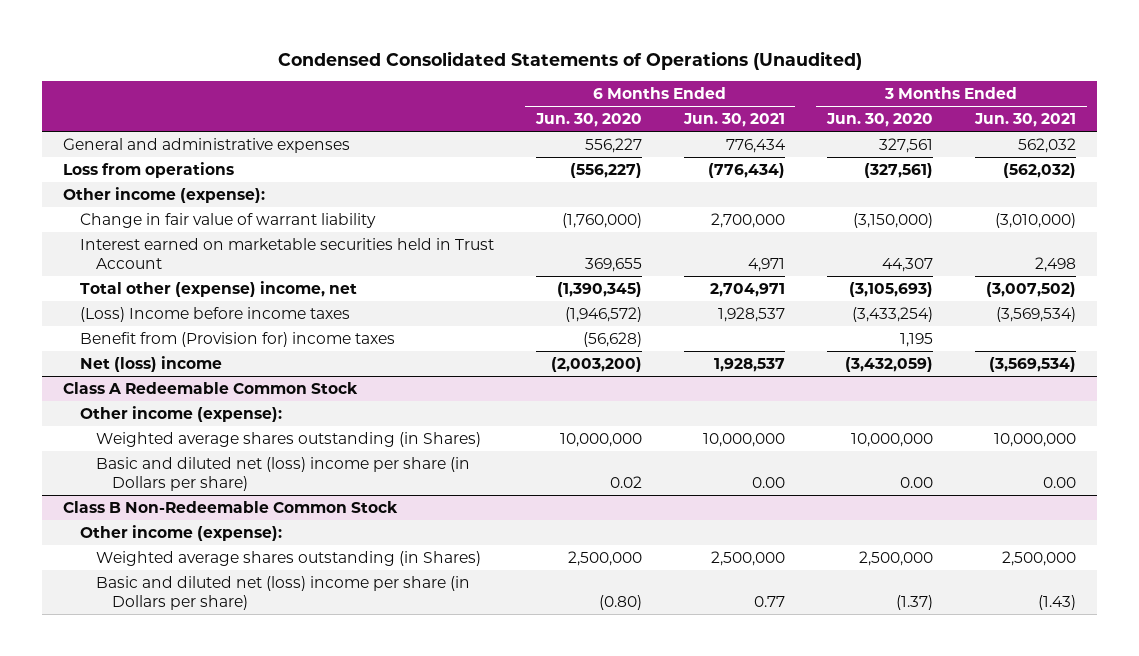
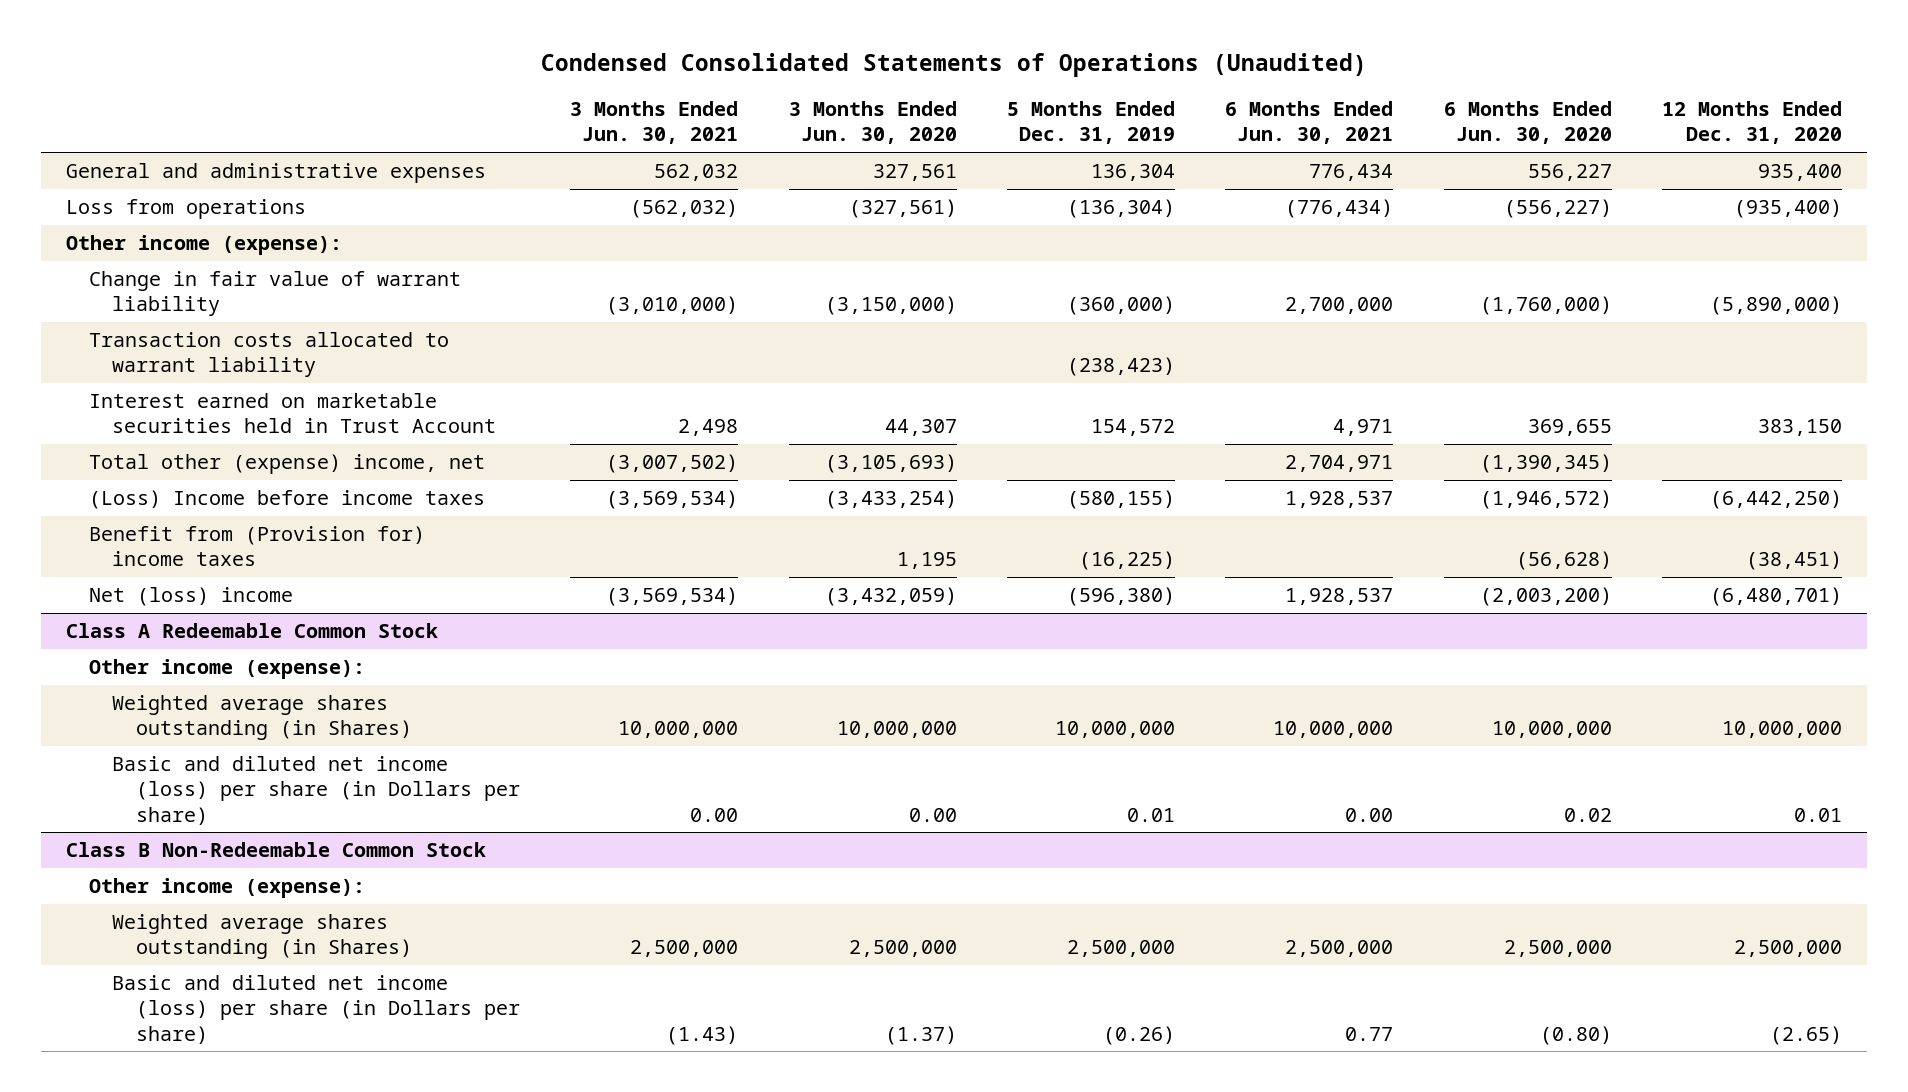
none -> [1006,101,1175,145] 5 Months Ended Dec. 31, 2019
none -> [1662,101,1843,145] 12 Months Ended Dec. 31, 2020
none -> [89,331,450,378] Transaction costs allocated to warrant liability
[96,456,471,492] Basic and diluted net (loss) income per share (in Dollars per share) -> [112,755,520,825] Basic and diluted net income (loss) per share (in Dollars per share)
[96,575,471,611] Basic and diluted net (loss) income per share (in Dollars per share) -> [112,974,520,1044] Basic and diluted net income (loss) per share (in Dollars per share)

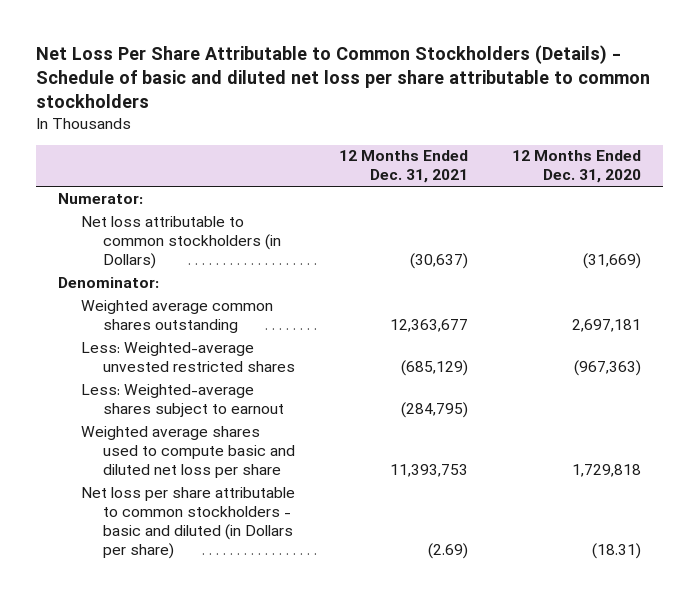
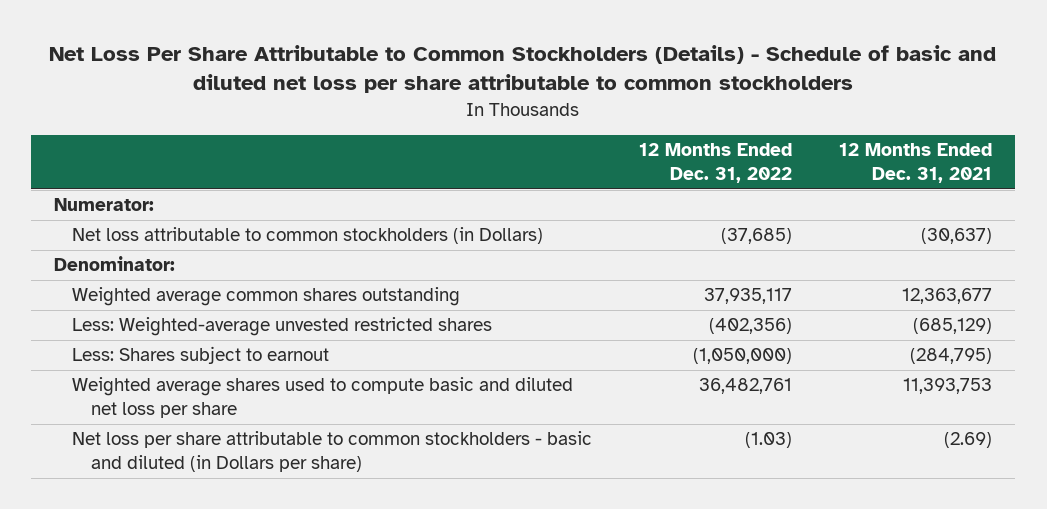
[512,150,642,184] 12 Months Ended Dec. 31, 2020 -> none
none -> [639,143,793,184] 12 Months Ended Dec. 31, 2022
[80,383,284,417] Less: Weighted-average shares subject to earnout -> [72,346,330,365] Less: Shares subject to earnout

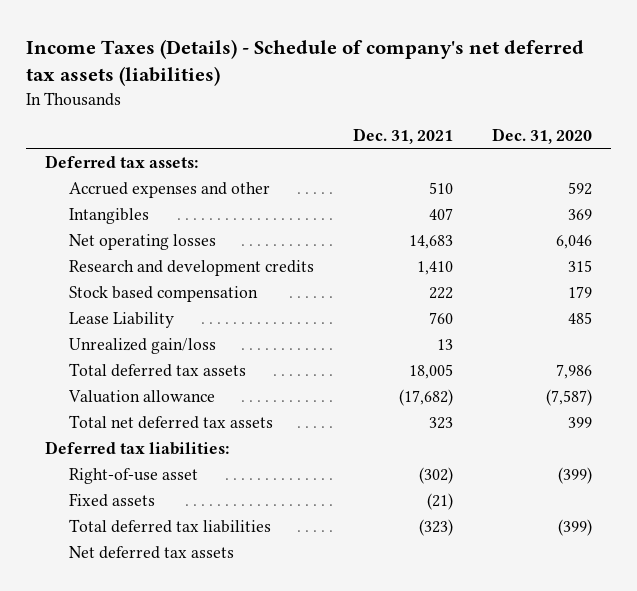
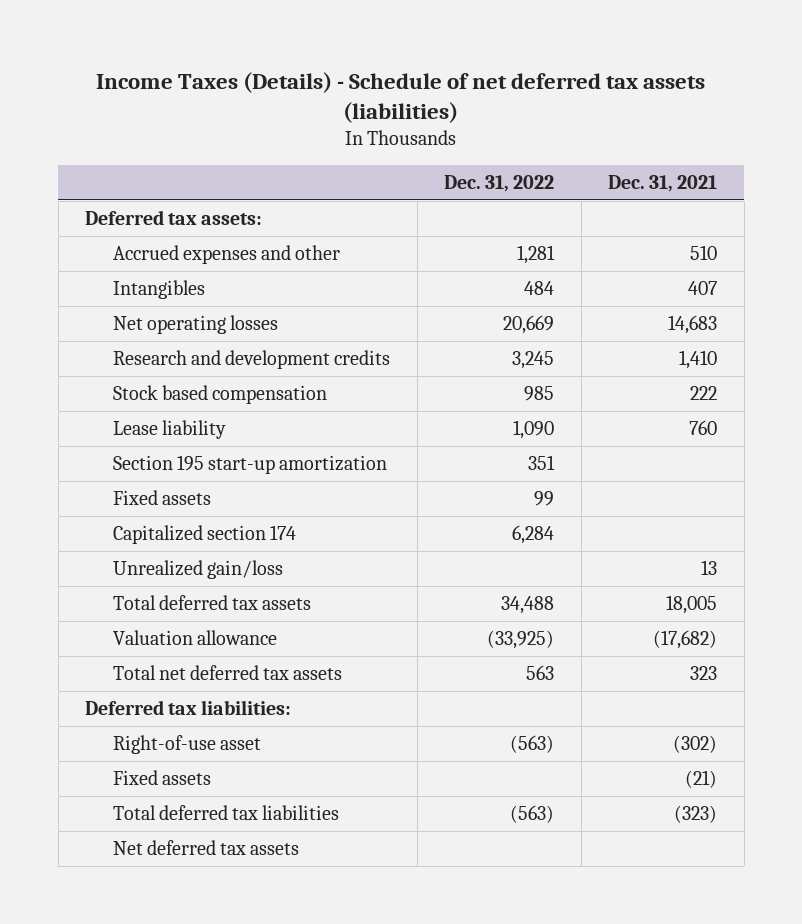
[26,38,585,86] Income Taxes (Details) - Schedule of company's net deferred tax assets (liabilities) -> [96,71,706,124] Income Taxes (Details) - Schedule of net deferred tax assets (liabilities)
[491,127,592,144] Dec. 31, 2020 -> none
none -> [444,174,555,192] Dec. 31, 2022
[69,311,175,328] Lease Liability -> [113,419,227,439] Lease liability
none -> [113,454,388,474] Section 195 start-up amortization
none -> [113,489,212,505] Fixed assets
none -> [113,524,297,544] Capitalized section 174

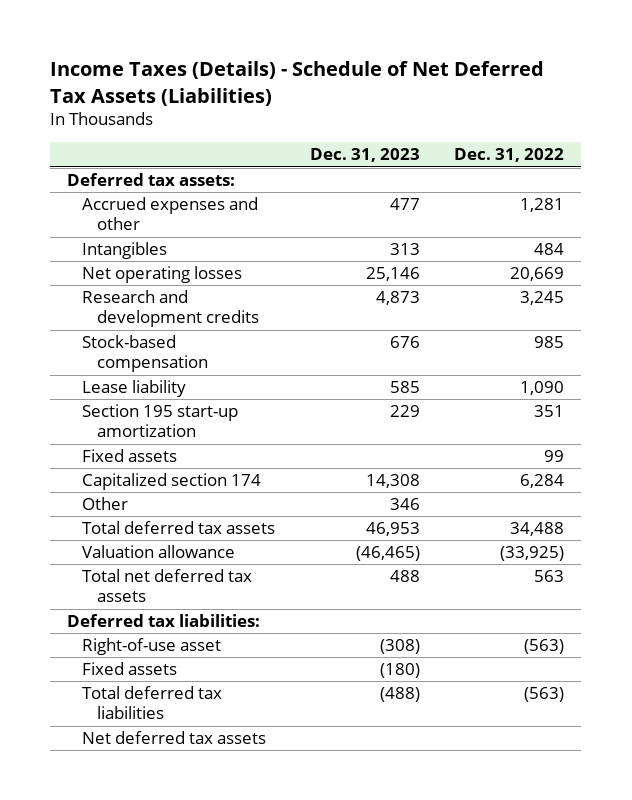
[96,71,706,124] Income Taxes (Details) - Schedule of net deferred tax assets (liabilities) -> [50,61,545,106] Income Taxes (Details) - Schedule of Net Deferred Tax Assets (Liabilities)
[608,174,718,192] Dec. 31, 2021 -> none
none -> [309,148,420,163] Dec. 31, 2023
[113,384,328,404] Stock based compensation -> [82,335,208,373] Stock-based compensation
[113,559,284,579] Unrealized gain/loss -> none
none -> [82,497,129,511] Other

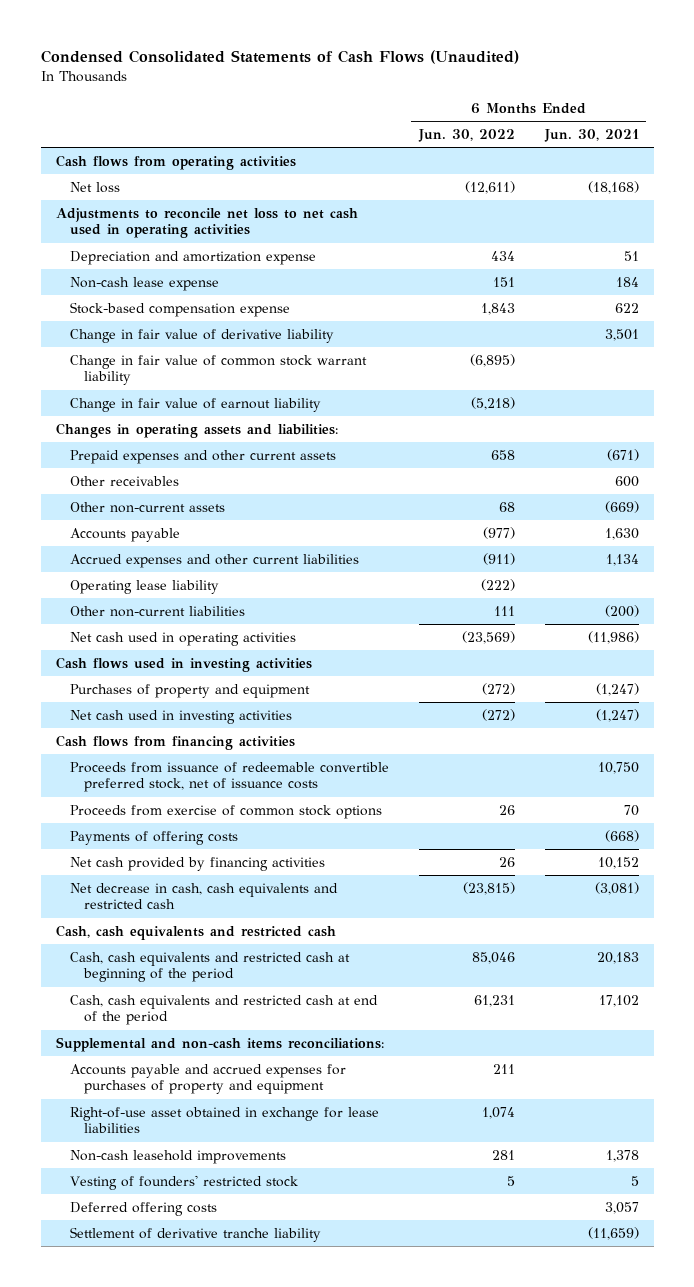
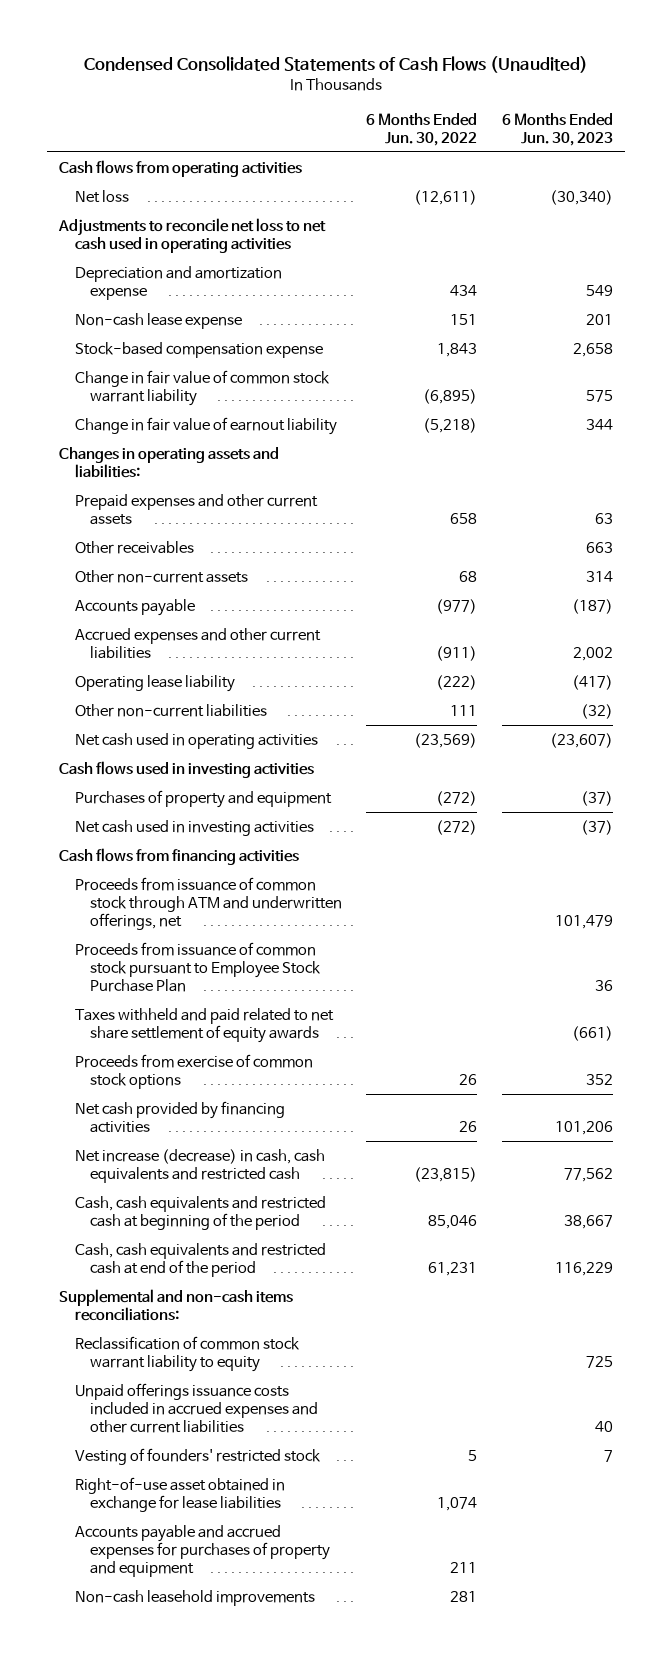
[543,129,639,143] Jun. 30, 2021 -> none
none -> [501,112,613,146] 6 Months Ended Jun. 30, 2023
[69,328,334,343] Change in fair value of derivative liability -> none
[69,761,389,793] Proceeds from issuance of redeemable convertible preferred stock, net of issuance costs -> none
none -> [74,876,343,931] Proceeds from issuance of common stock through ATM and underwritten offerings, net
none -> [74,941,322,993] Proceeds from issuance of common stock pursuant to Employee Stock Purchase Plan
none -> [74,1007,334,1043] Taxes withheld and paid related to net share settlement of equity awards
[69,830,238,845] Payments of offering costs -> none
[55,924,336,940] Cash, cash equivalents and restricted cash -> none
[69,882,338,910] Net decrease in cash, cash equivalents and restricted cash -> [74,1148,325,1183] Net increase (decrease) in cash, cash equivalents and restricted cash
none -> [74,1335,300,1372] Reclassification of common stock warrant liability to equity
none -> [74,1382,319,1434] Unpaid offerings issuance costs included in accrued expenses and other current liabilities
[69,1174,298,1190] Vesting of founders' restricted stock -> [74,1447,321,1465] Vesting of founders' restricted stock
[69,1063,346,1095] Accounts payable and accrued expenses for purchases of property and equipment -> [74,1524,331,1578] Accounts payable and accrued expenses for purchases of property and equipment
[69,1201,217,1216] Deferred offering costs -> none
[69,1226,321,1242] Settlement of derivative tranche liability -> none

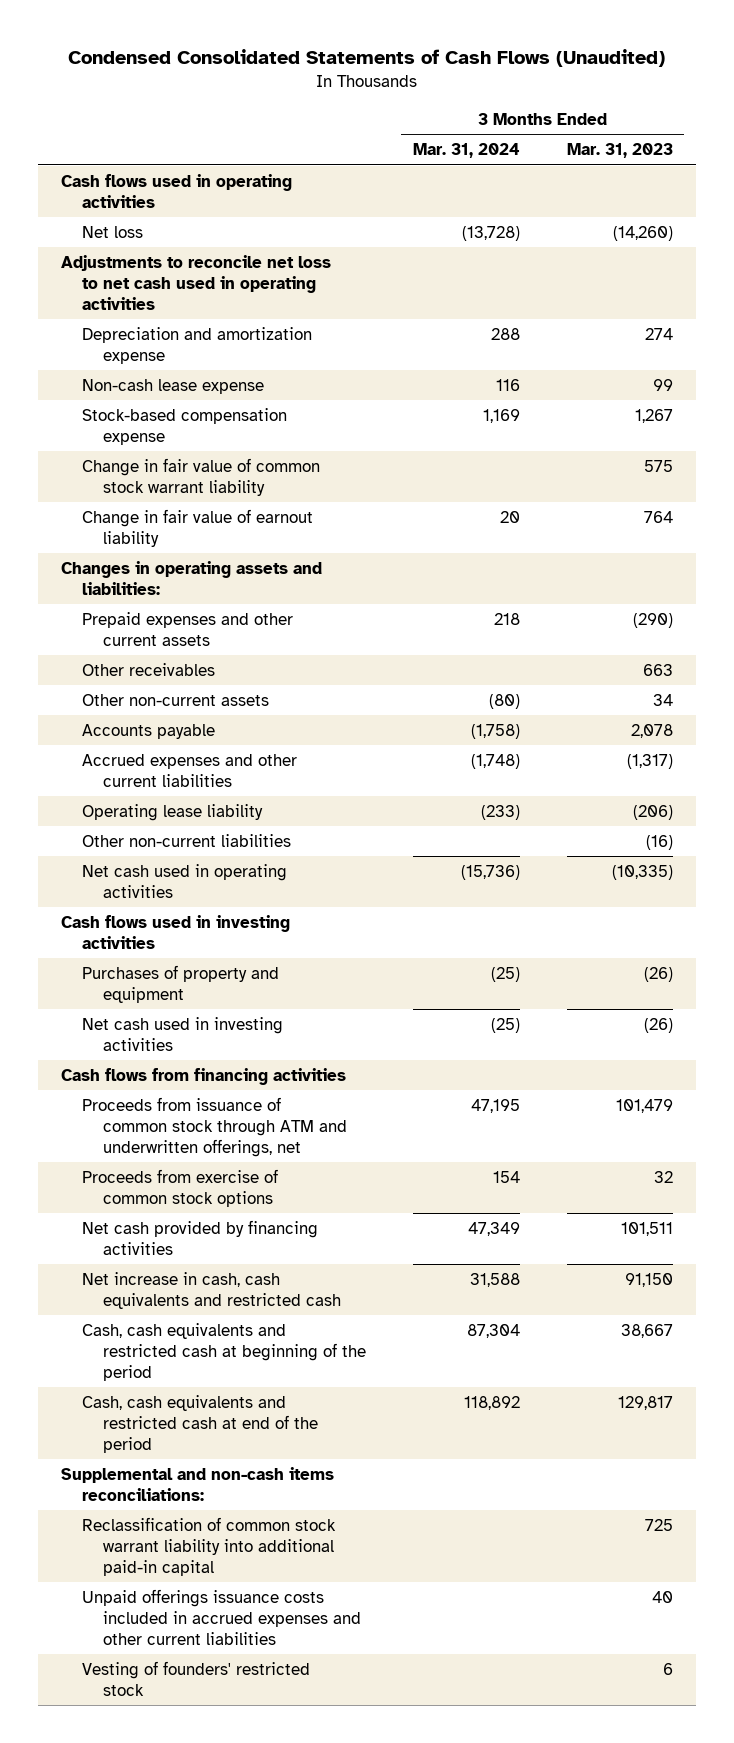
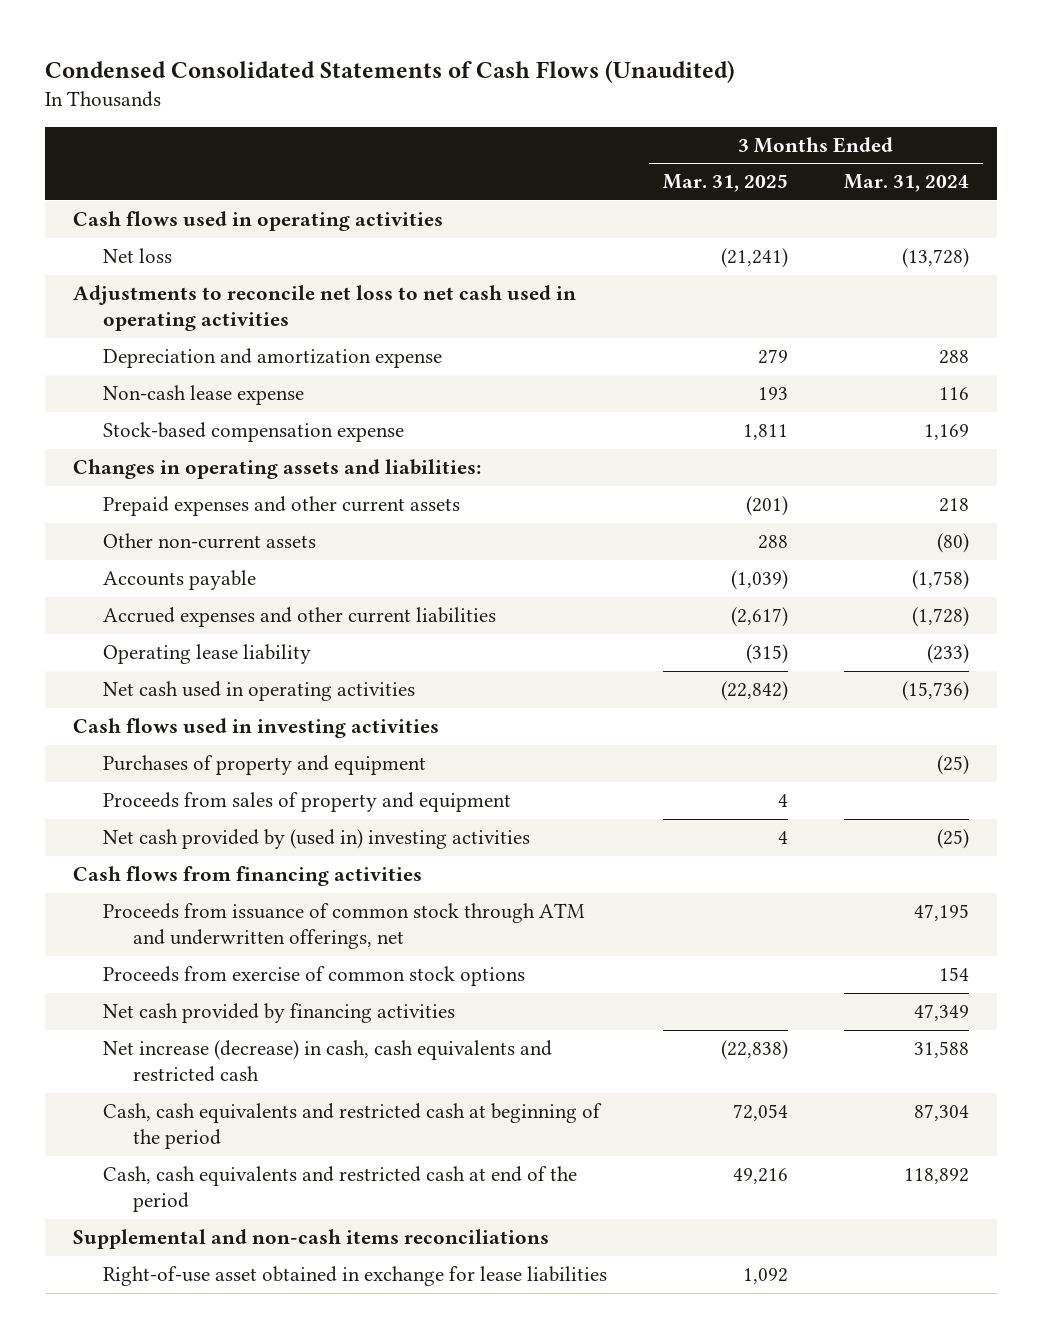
[566,142,673,158] Mar. 31, 2023 -> none
none -> [663,174,789,193] Mar. 31, 2025
[82,457,321,496] Change in fair value of common stock warrant liability -> none
[82,508,314,547] Change in fair value of earnout liability -> none
[82,662,216,676] Other receivables -> none
[471,753,521,769] (1,748) -> [911,607,969,628] (1,728)
[82,833,292,847] Other non-current liabilities -> none
none -> [103,792,512,813] Proceeds from sales of property and equipment
[82,1016,284,1051] Net cash used in investing activities -> [103,829,531,850] Net cash provided by (used in) investing activities
[82,1271,342,1309] Net increase in cash, cash equivalents and restricted cash -> [103,1040,553,1083] Net increase (decrease) in cash, cash equivalents and restricted cash
[82,1588,362,1645] Unpaid offerings issuance costs included in accrued expenses and other current liabilities -> none
[82,1660,311,1696] Vesting of founders' restricted stock -> none
[61,1466,335,1501] Supplemental and non-cash items reconciliations: -> [73,1229,550,1250] Supplemental and non-cash items reconciliations
[82,1516,337,1576] Reclassification of common stock warrant liability into additional paid-in capital -> [103,1266,608,1287] Right-of-use asset obtained in exchange for lease liabilities

